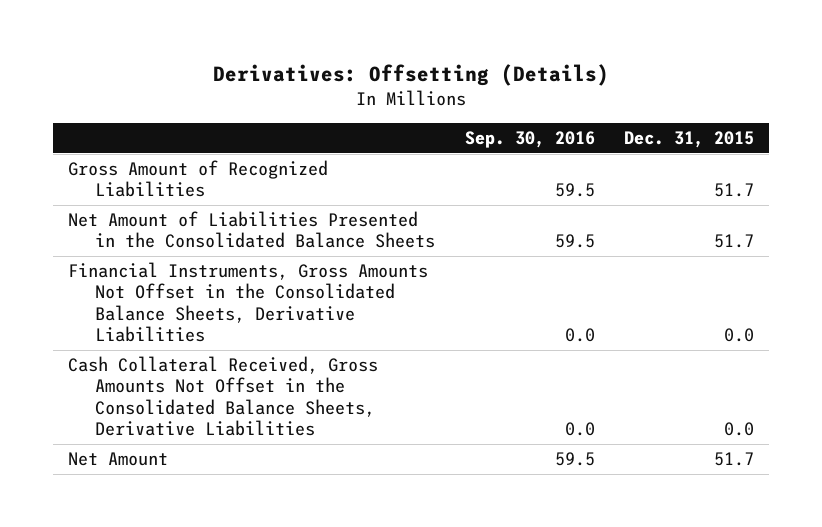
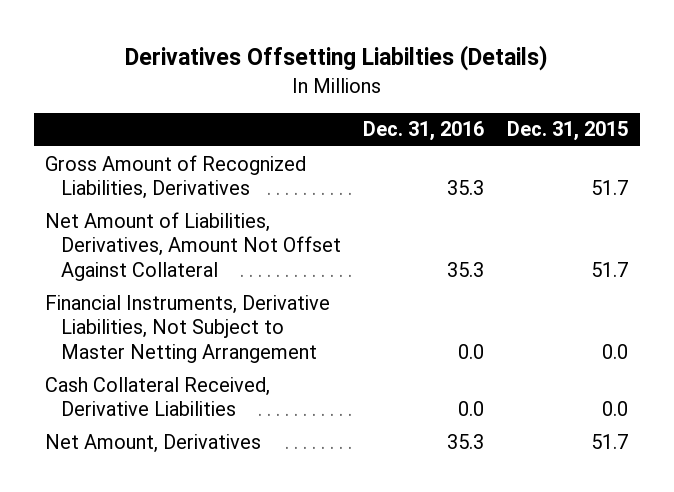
[212,64,609,87] Derivatives: Offsetting (Details) -> [124,45,548,72] Derivatives Offsetting Liabilties (Details)
[464,131,595,149] Sep. 30, 2016 -> none
none -> [363,121,485,142] Dec. 31, 2016
[68,160,329,198] Gross Amount of Recognized Liabilities -> [45,154,307,200] Gross Amount of Recognized Liabilities, Derivatives
[68,211,436,249] Net Amount of Liabilities Presented in the Consolidated Balance Sheets -> [45,211,341,281] Net Amount of Liabilities, Derivatives, Amount Not Offset Against Collateral
[68,262,429,343] Financial Instruments, Gross Amounts Not Offset in the Consolidated Balance Sheets, Derivative Liabilities -> [45,294,331,363] Financial Instruments, Derivative Liabilities, Not Subject to Master Netting Arrangement
[68,356,379,437] Cash Collateral Received, Gross Amounts Not Offset in the Consolidated Balance Sheets, Derivative Liabilities -> [45,376,271,417] Cash Collateral Received, Derivative Liabilities
[68,452,169,467] Net Amount -> [45,433,262,453] Net Amount, Derivatives

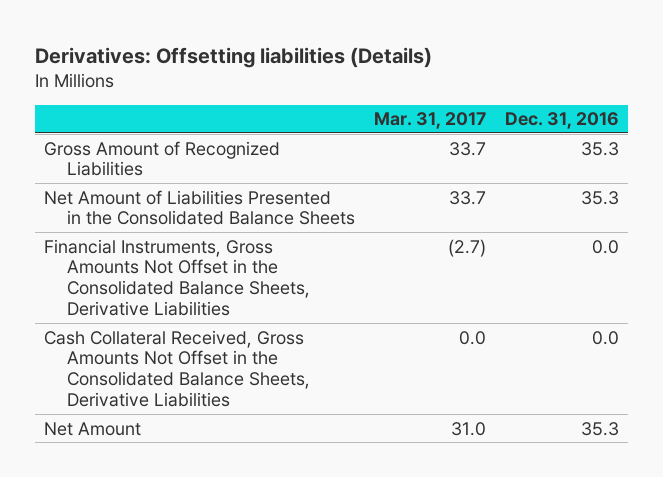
[124,45,548,72] Derivatives Offsetting Liabilties (Details) -> [35,46,433,68] Derivatives: Offsetting liabilities (Details)
[507,121,629,142] Dec. 31, 2015 -> none
none -> [374,112,487,130] Mar. 31, 2017
[45,154,307,200] Gross Amount of Recognized Liabilities, Derivatives -> [44,140,281,177] Gross Amount of Recognized Liabilities
[45,211,341,281] Net Amount of Liabilities, Derivatives, Amount Not Offset Against Collateral -> [44,189,356,226] Net Amount of Liabilities Presented in the Consolidated Balance Sheets
[45,294,331,363] Financial Instruments, Derivative Liabilities, Not Subject to Master Netting Arrangement -> [44,238,311,317] Financial Instruments, Gross Amounts Not Offset in the Consolidated Balance Sheets, Derivative Liabilities
[45,376,271,417] Cash Collateral Received, Derivative Liabilities -> [44,329,311,408] Cash Collateral Received, Gross Amounts Not Offset in the Consolidated Balance Sheets, Derivative Liabilities
[45,433,262,453] Net Amount, Derivatives -> [44,421,142,436] Net Amount

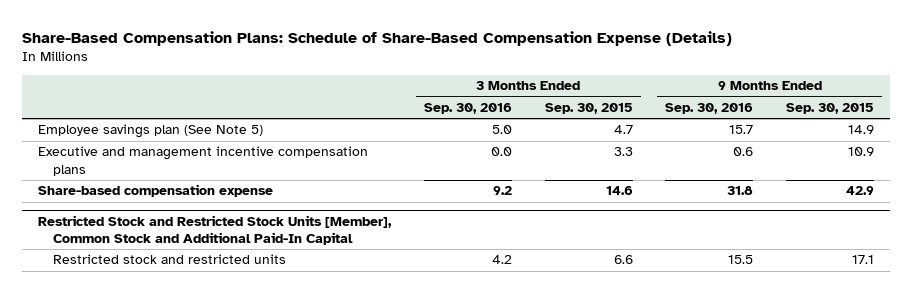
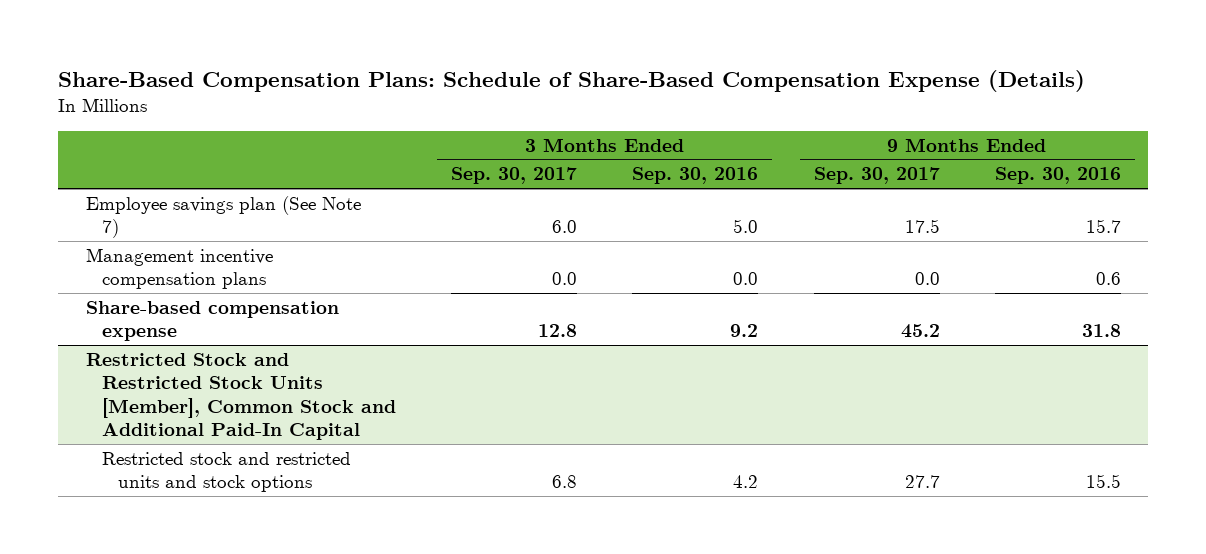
[544,102,633,114] Sep. 30, 2015 -> none
[785,102,874,114] Sep. 30, 2015 -> none
none -> [451,167,578,185] Sep. 30, 2017
none -> [813,167,940,185] Sep. 30, 2017
[38,124,264,139] Employee savings plan (See Note 5) -> [85,195,361,239] Employee savings plan (See Note 7)
[38,146,369,176] Executive and management incentive compensation plans -> [85,247,273,290] Management incentive compensation plans
[53,254,287,265] Restricted stock and restricted units -> [101,451,351,493] Restricted stock and restricted units and stock options

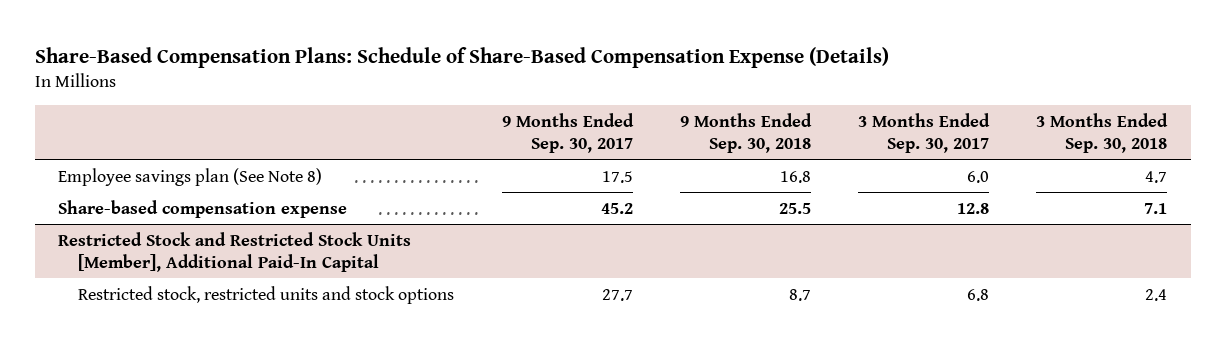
[632,167,759,185] Sep. 30, 2016 -> none
[994,167,1121,185] Sep. 30, 2016 -> none
none -> [679,112,812,154] 9 Months Ended Sep. 30, 2018
none -> [1036,112,1169,154] 3 Months Ended Sep. 30, 2018
[85,247,273,290] Management incentive compensation plans -> none
[85,195,361,239] Employee savings plan (See Note 7) -> [58,167,323,186] Employee savings plan (See Note 8)
[85,352,396,441] Restricted Stock and Restricted Stock Units [Member], Common Stock and Additional Paid-In Capital -> [58,231,412,272] Restricted Stock and Restricted Stock Units [Member], Additional Paid-In Capital
[101,451,351,493] Restricted stock and restricted units and stock options -> [78,285,455,304] Restricted stock, restricted units and stock options

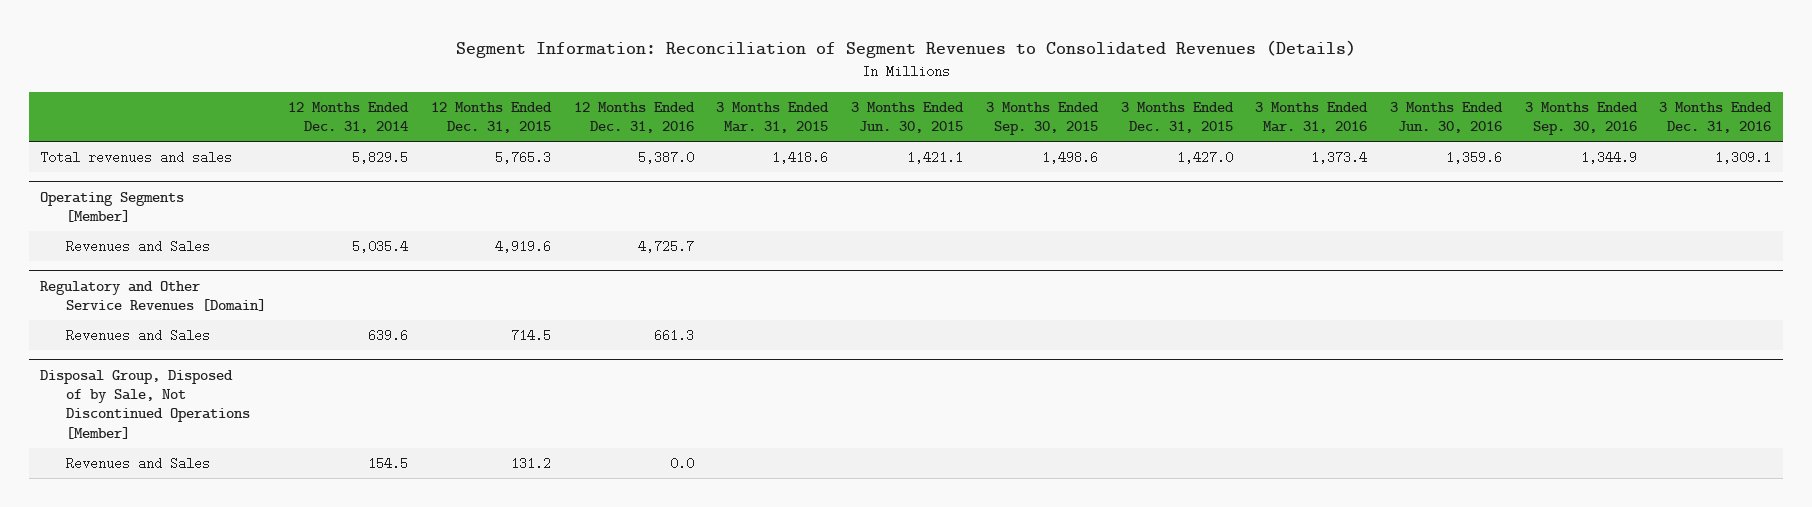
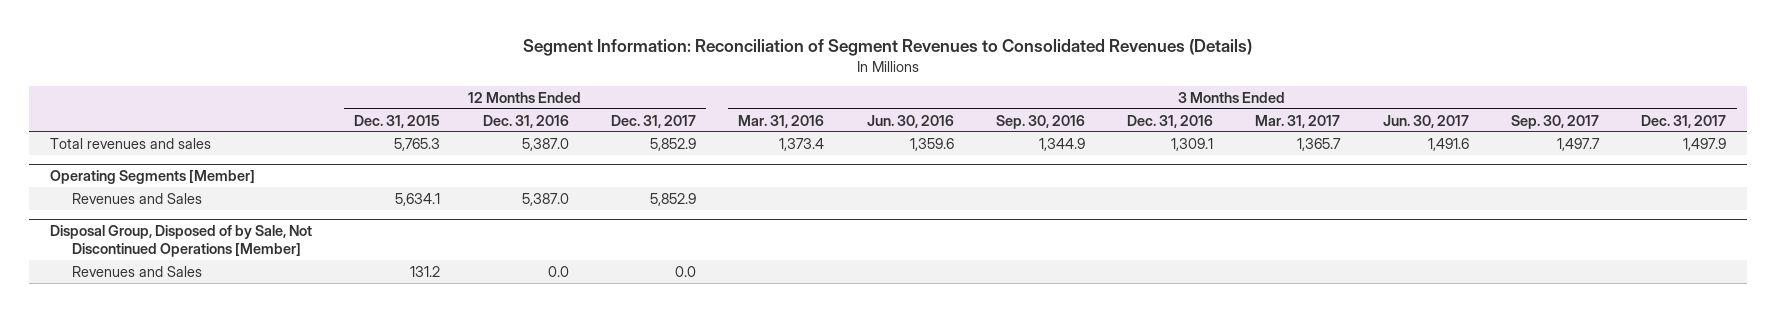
[288,101,410,134] 12 Months Ended Dec. 31, 2014 -> none
[716,101,830,134] 3 Months Ended Mar. 31, 2015 -> none
[851,101,965,134] 3 Months Ended Jun. 30, 2015 -> none
[985,101,1099,136] 3 Months Ended Sep. 30, 2015 -> none
[1120,101,1234,134] 3 Months Ended Dec. 31, 2015 -> none
none -> [610,114,696,128] Dec. 31, 2017
none -> [1255,114,1341,128] Mar. 31, 2017
none -> [1382,114,1469,128] Jun. 30, 2017
none -> [1511,114,1600,129] Sep. 30, 2017
none -> [1641,114,1727,128] Dec. 31, 2017
[40,280,266,312] Regulatory and Other Service Revenues [Domain] -> none
[65,329,210,343] Revenues and Sales -> none
[494,240,551,254] 4,919.6 -> [395,192,441,206] 5,634.1
[637,240,694,254] 4,725.7 -> [521,192,569,206] 5,387.0

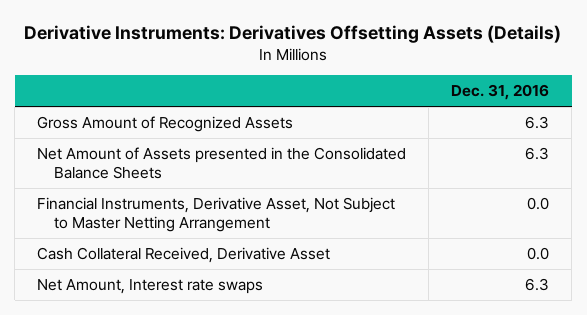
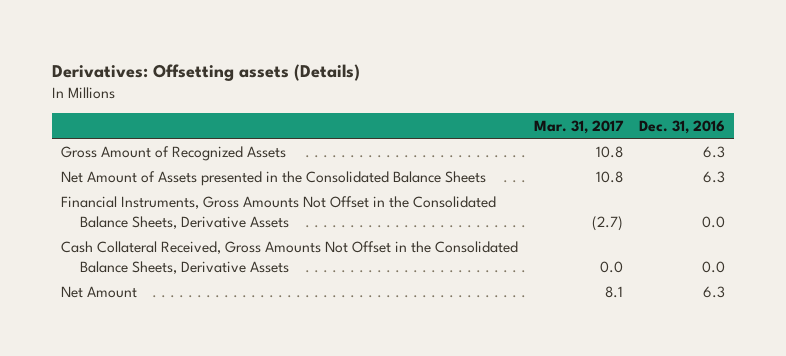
[24,24,562,43] Derivative Instruments: Derivatives Offsetting Assets (Details) -> [52,63,361,81] Derivatives: Offsetting assets (Details)
none -> [534,119,625,134] Mar. 31, 2017
[37,196,396,233] Financial Instruments, Derivative Asset, Not Subject to Master Netting Arrangement -> [60,195,496,229] Financial Instruments, Gross Amounts Not Offset in the Consolidated Balance Sheets, Derivative Assets
[37,246,331,263] Cash Collateral Received, Derivative Asset -> [60,240,518,274] Cash Collateral Received, Gross Amounts Not Offset in the Consolidated Balance Sheets, Derivative Assets
[37,278,264,294] Net Amount, Interest rate swaps -> [60,285,137,298] Net Amount

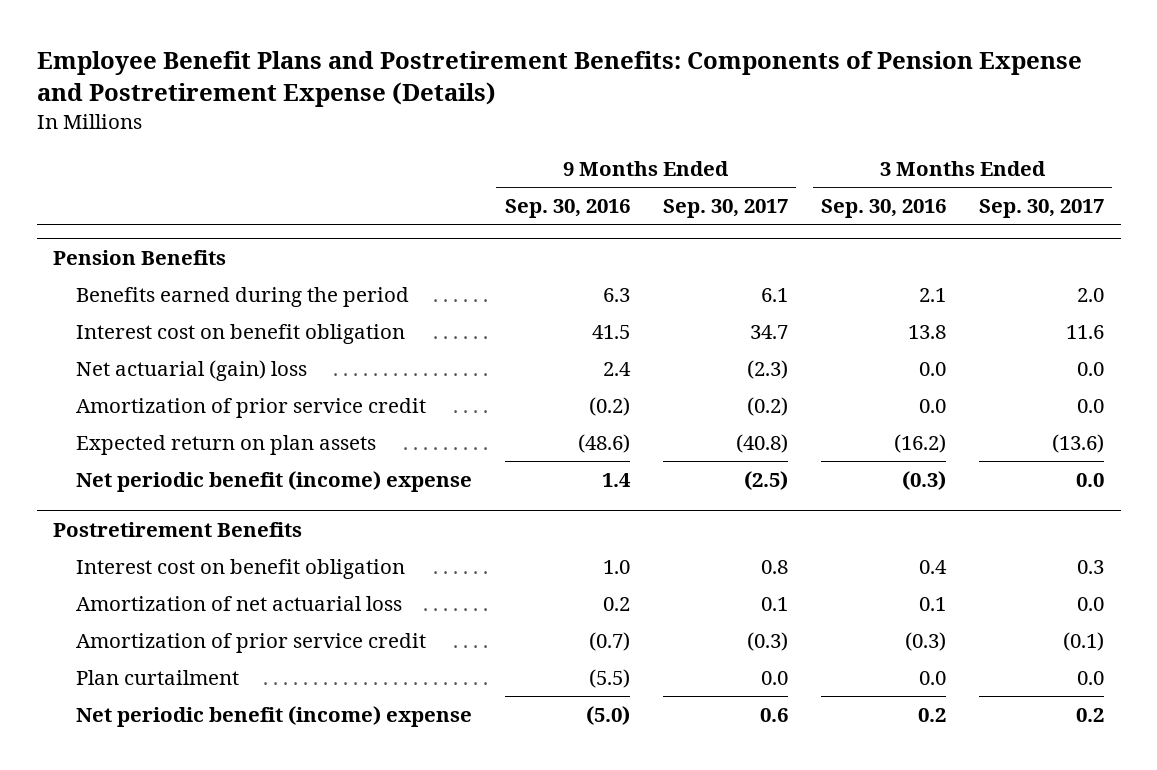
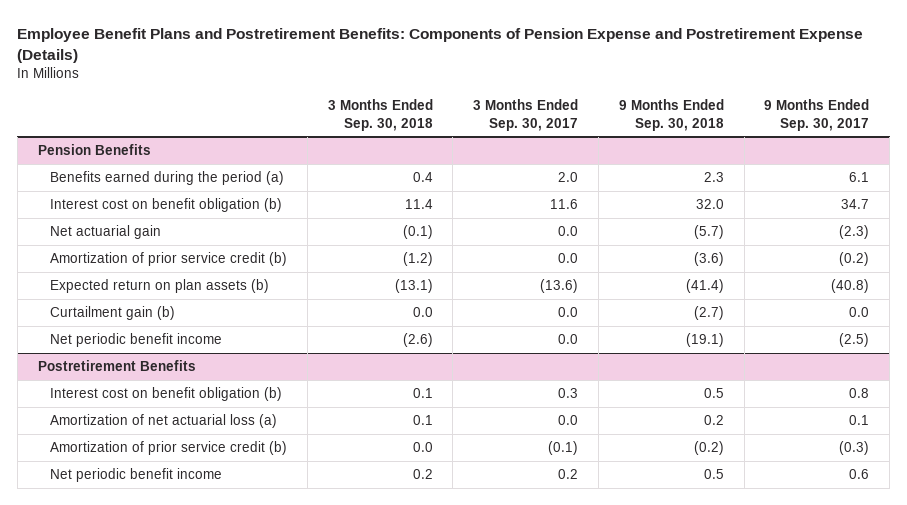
[504,199,630,219] Sep. 30, 2016 -> none
[820,199,946,219] Sep. 30, 2016 -> none
none -> [327,99,433,131] 3 Months Ended Sep. 30, 2018
none -> [618,99,724,131] 9 Months Ended Sep. 30, 2018
[75,287,409,308] Benefits earned during the period -> [50,171,285,186] Benefits earned during the period (a)
[75,324,405,345] Interest cost on benefit obligation -> [50,198,283,213] Interest cost on benefit obligation (b)
[75,360,307,382] Net actuarial (gain) loss -> [50,225,162,240] Net actuarial gain
[75,398,426,419] Amortization of prior service credit -> [50,252,288,267] Amortization of prior service credit (b)
[75,435,376,456] Expected return on plan assets -> [50,279,270,294] Expected return on plan assets (b)
none -> [50,306,176,321] Curtailment gain (b)
[75,471,472,493] Net periodic benefit (income) expense -> [50,333,223,348] Net periodic benefit income
[75,670,239,686] Plan curtailment -> none
[75,559,405,580] Interest cost on benefit obligation -> [50,387,283,402] Interest cost on benefit obligation (b)
[75,596,402,612] Amortization of net actuarial loss -> [50,414,278,429] Amortization of net actuarial loss (a)
[75,633,426,654] Amortization of prior service credit -> [50,441,288,456] Amortization of prior service credit (b)
[75,706,472,728] Net periodic benefit (income) expense -> [50,468,223,483] Net periodic benefit income

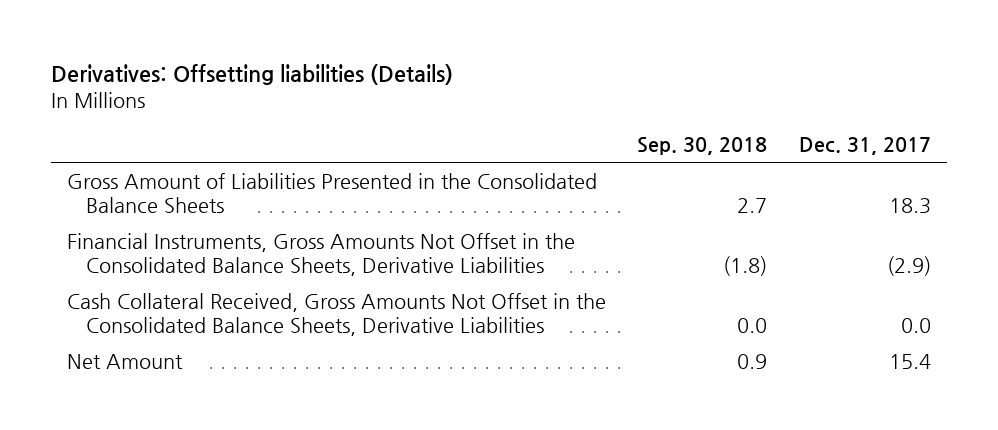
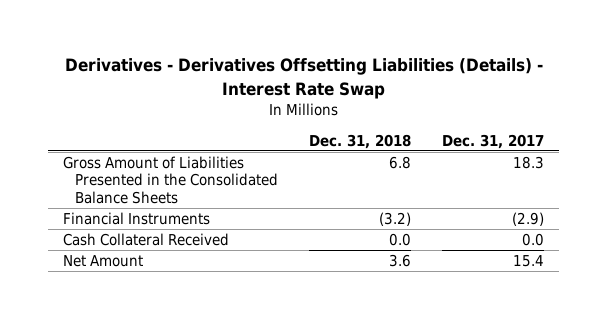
[51,64,454,86] Derivatives: Offsetting liabilities (Details) -> [64,58,543,99] Derivatives - Derivatives Offsetting Liabilities (Details) - Interest Rate Swap
[637,137,768,156] Sep. 30, 2018 -> none
none -> [308,133,411,149] Dec. 31, 2018
[67,232,576,277] Financial Instruments, Gross Amounts Not Offset in the Consolidated Balance Sheets, Derivative Liabilities -> none
none -> [63,212,211,226] Financial Instruments
[67,292,607,337] Cash Collateral Received, Gross Amounts Not Offset in the Consolidated Balance Sheets, Derivative Liabilities -> [63,233,230,247] Cash Collateral Received

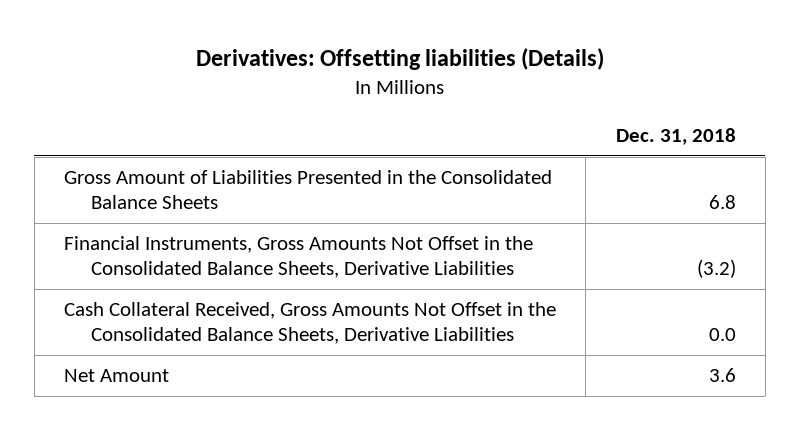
[64,58,543,99] Derivatives - Derivatives Offsetting Liabilities (Details) - Interest Rate Swap -> [195,48,604,71] Derivatives: Offsetting liabilities (Details)
[441,133,544,149] Dec. 31, 2017 -> none
[63,212,211,226] Financial Instruments -> none
none -> [64,236,534,279] Financial Instruments, Gross Amounts Not Offset in the Consolidated Balance Sheets, Derivative Liabilities
[63,233,230,247] Cash Collateral Received -> [64,302,557,345] Cash Collateral Received, Gross Amounts Not Offset in the Consolidated Balance Sheets, Derivative Liabilities

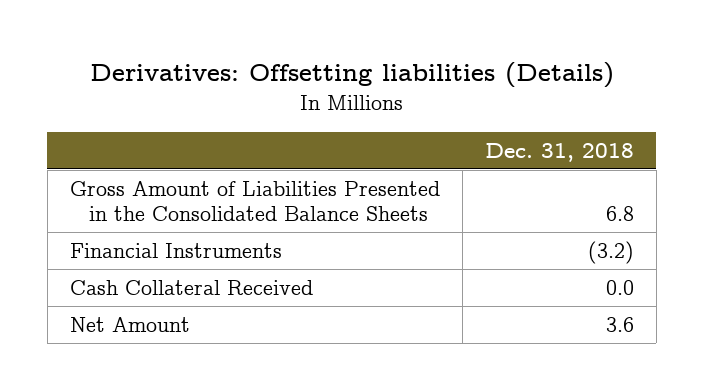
[64,236,534,279] Financial Instruments, Gross Amounts Not Offset in the Consolidated Balance Sheets, Derivative Liabilities -> none
none -> [69,242,282,258] Financial Instruments
[64,302,557,345] Cash Collateral Received, Gross Amounts Not Offset in the Consolidated Balance Sheets, Derivative Liabilities -> [69,279,313,295] Cash Collateral Received

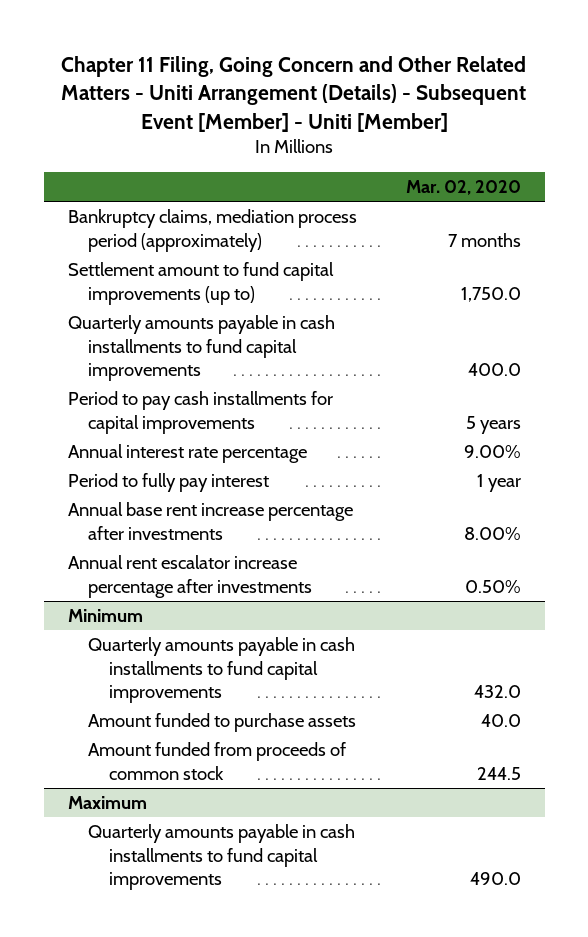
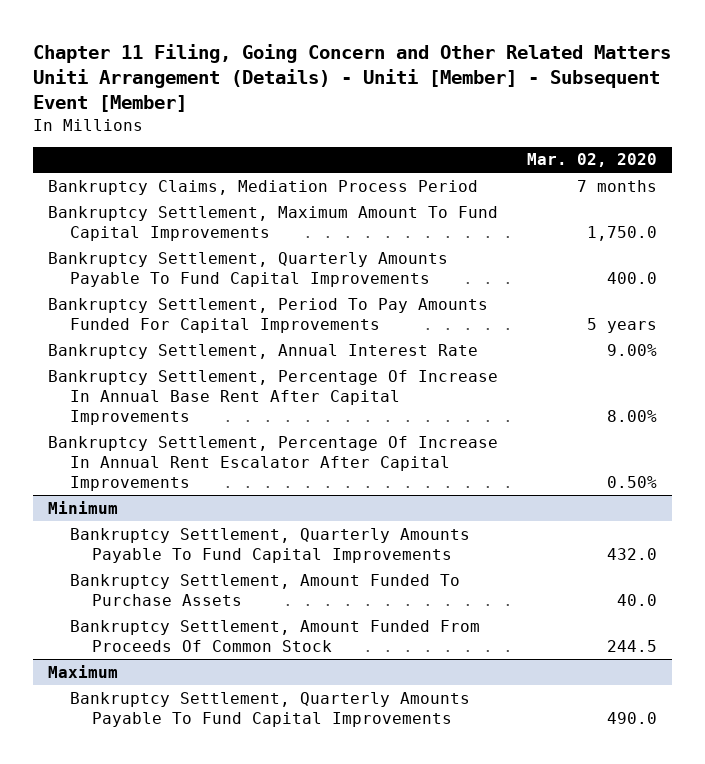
[61,55,527,132] Chapter 11 Filing, Going Concern and Other Related Matters - Uniti Arrangement (Details) - Subsequent Event [Member] - Uniti [Member] -> [33,43,672,112] Chapter 11 Filing, Going Concern and Other Related Matters Uniti Arrangement (Details) - Uniti [Member] - Subsequent Event [Member]
[67,473,269,493] Period to fully pay interest -> none
[67,209,357,252] Bankruptcy claims, mediation process period (approximately) -> [48,179,479,195] Bankruptcy Claims, Mediation Process Period
[67,262,334,305] Settlement amount to fund capital improvements (up to) -> [48,205,499,241] Bankruptcy Settlement, Maximum Amount To Fund Capital Improvements
[67,315,335,381] Quarterly amounts payable in cash installments to fund capital improvements -> [48,251,449,287] Bankruptcy Settlement, Quarterly Amounts Payable To Fund Capital Improvements
[67,391,333,434] Period to pay cash installments for capital improvements -> [48,297,489,333] Bankruptcy Settlement, Period To Pay Amounts Funded For Capital Improvements
[67,444,307,464] Annual interest rate percentage -> [48,343,479,359] Bankruptcy Settlement, Annual Interest Rate
[67,502,353,540] Annual base rent increase percentage after investments -> [48,369,499,426] Bankruptcy Settlement, Percentage Of Increase In Annual Base Rent After Capital Improvements
[67,555,313,598] Annual rent escalator increase percentage after investments -> [48,435,499,492] Bankruptcy Settlement, Percentage Of Increase In Annual Rent Escalator After Capital Improvements
[88,637,356,703] Quarterly amounts payable in cash installments to fund capital improvements -> [70,527,471,563] Bankruptcy Settlement, Quarterly Amounts Payable To Fund Capital Improvements
[88,713,357,733] Amount funded to purchase assets -> [70,573,461,606] Bankruptcy Settlement, Amount Funded To Purchase Assets
[88,742,347,780] Amount funded from proceeds of common stock -> [70,619,481,652] Bankruptcy Settlement, Amount Funded From Proceeds Of Common Stock
[88,824,356,890] Quarterly amounts payable in cash installments to fund capital improvements -> [70,691,471,727] Bankruptcy Settlement, Quarterly Amounts Payable To Fund Capital Improvements

